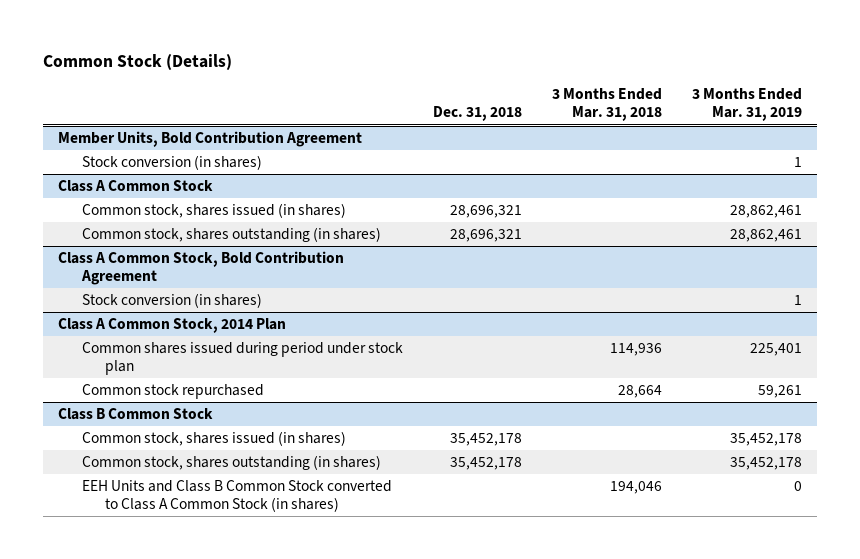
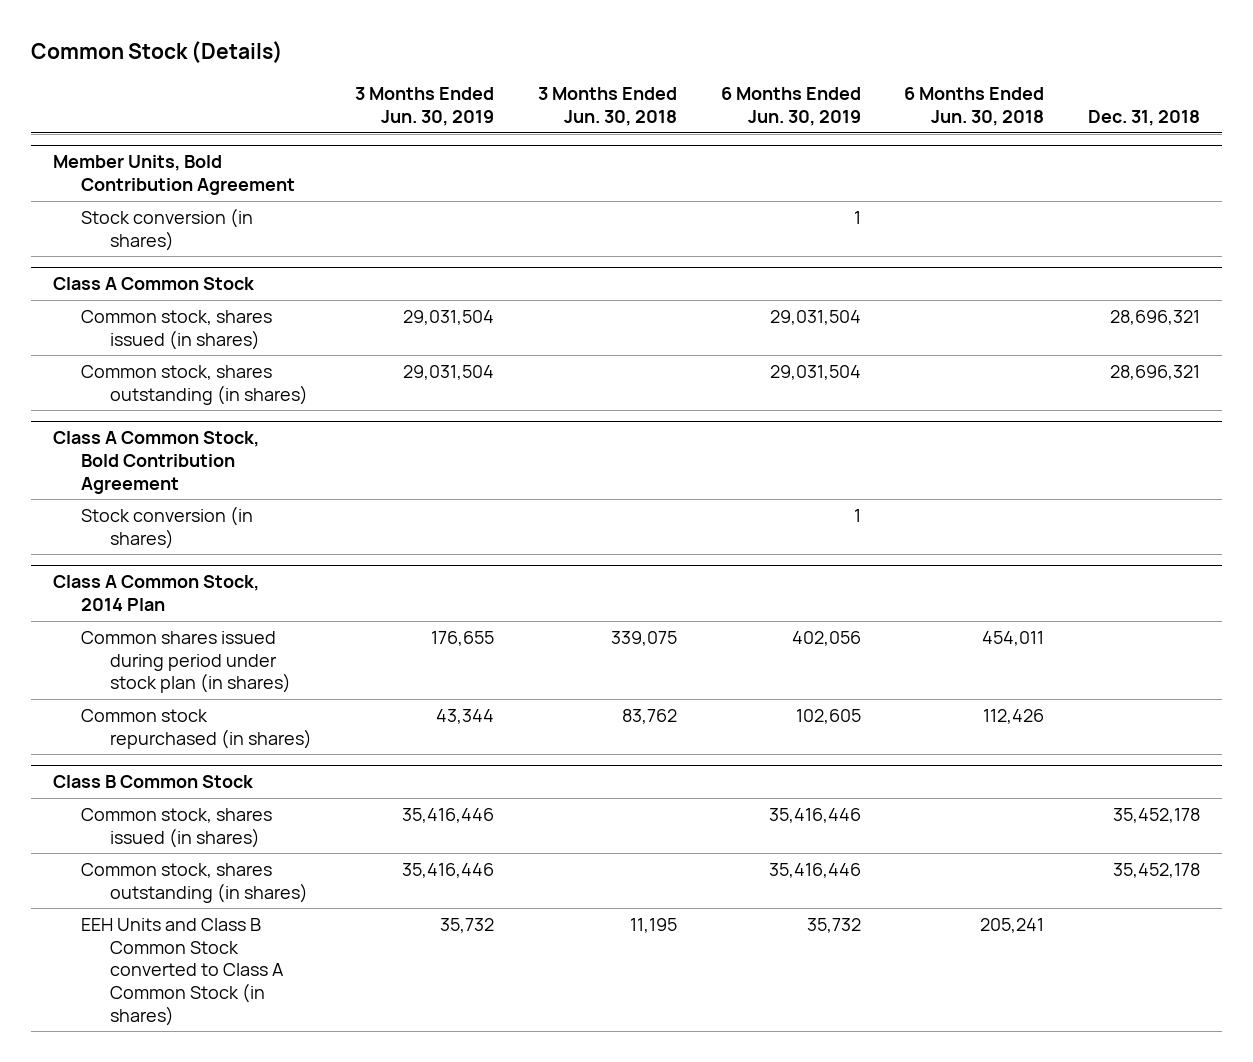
[551,88,662,122] 3 Months Ended Mar. 31, 2018 -> none
[691,88,802,122] 3 Months Ended Mar. 31, 2019 -> none
none -> [355,87,495,126] 3 Months Ended Jun. 30, 2019
none -> [537,87,677,126] 3 Months Ended Jun. 30, 2018
none -> [720,87,861,126] 6 Months Ended Jun. 30, 2019
none -> [904,87,1045,126] 6 Months Ended Jun. 30, 2018
[81,342,403,376] Common shares issued during period under stock plan -> [81,631,291,694] Common shares issued during period under stock plan (in shares)
[81,384,264,400] Common stock repurchased -> [81,709,312,749] Common stock repurchased (in shares)

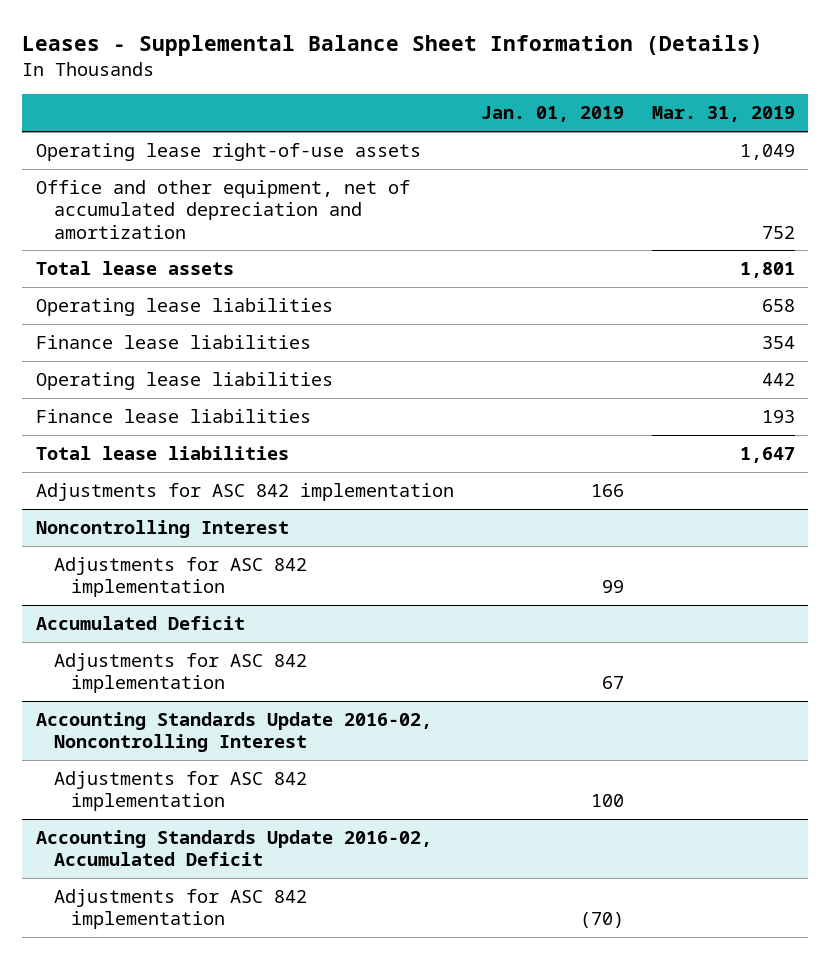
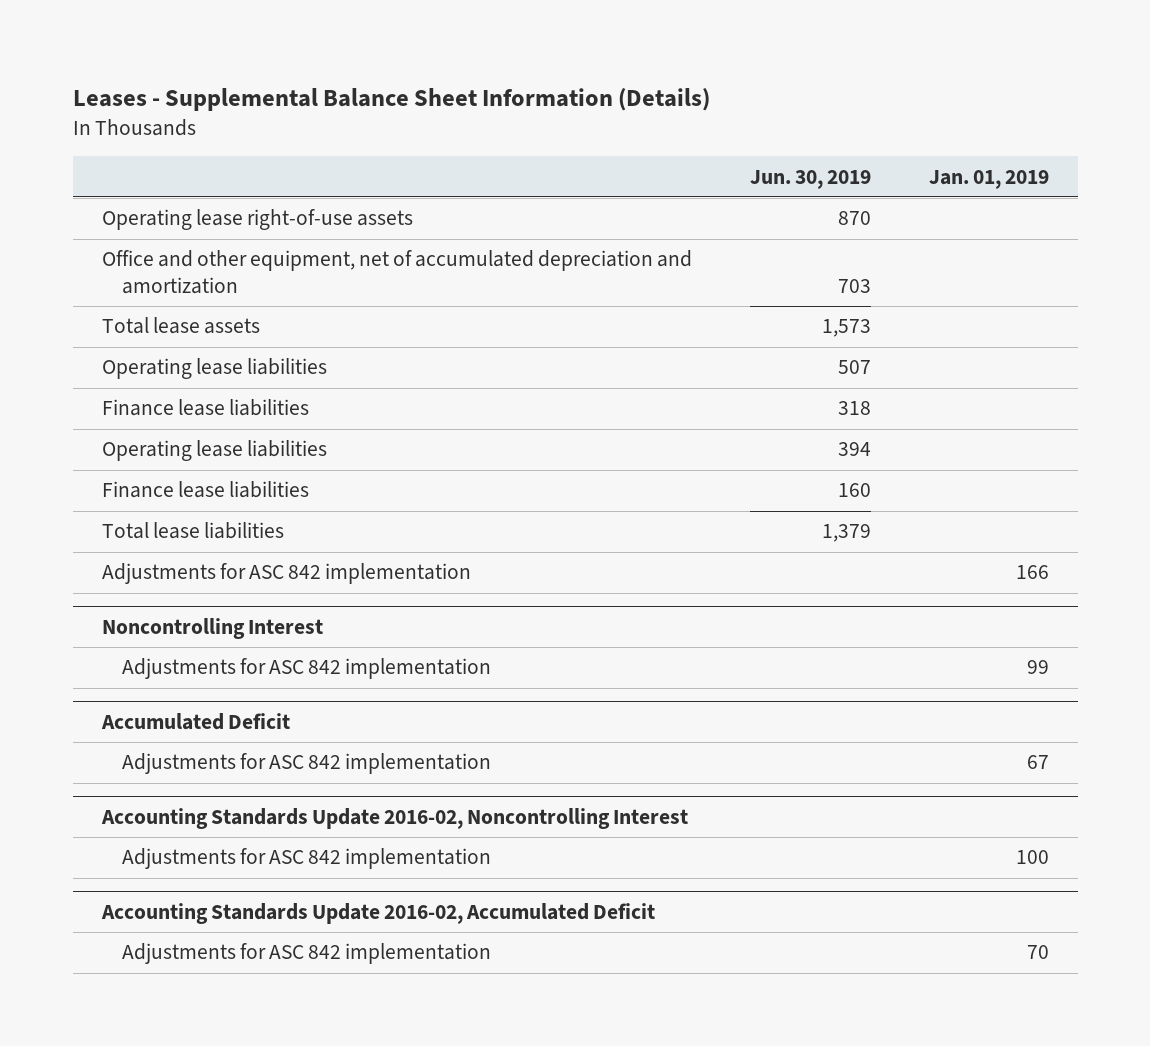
[651,106,795,123] Mar. 31, 2019 -> none
none -> [749,169,871,189] Jun. 30, 2019
[580,912,625,929] (70) -> [1026,945,1049,960] 70

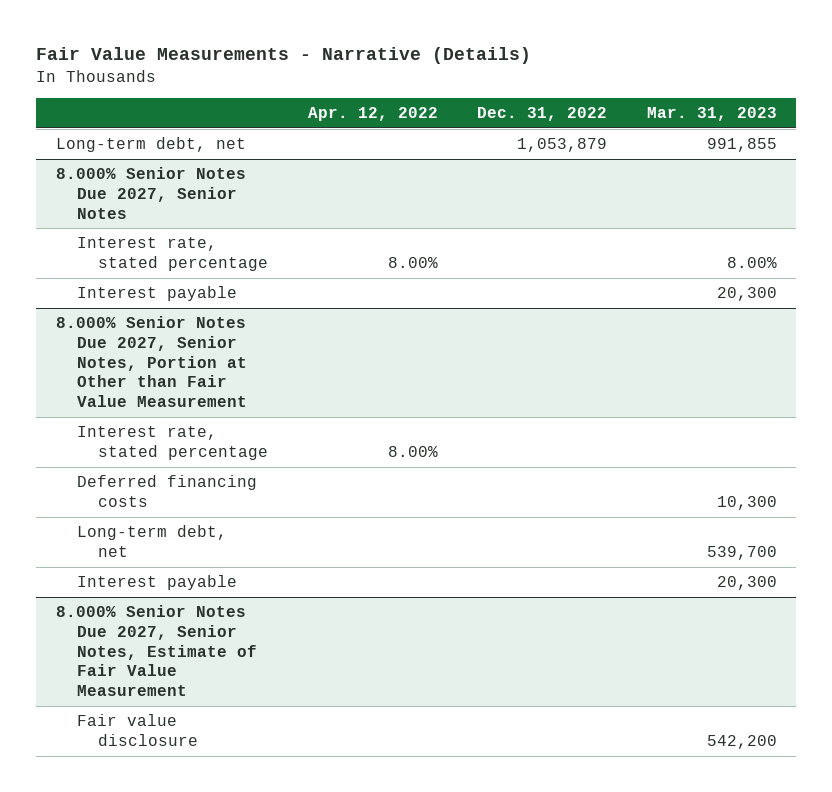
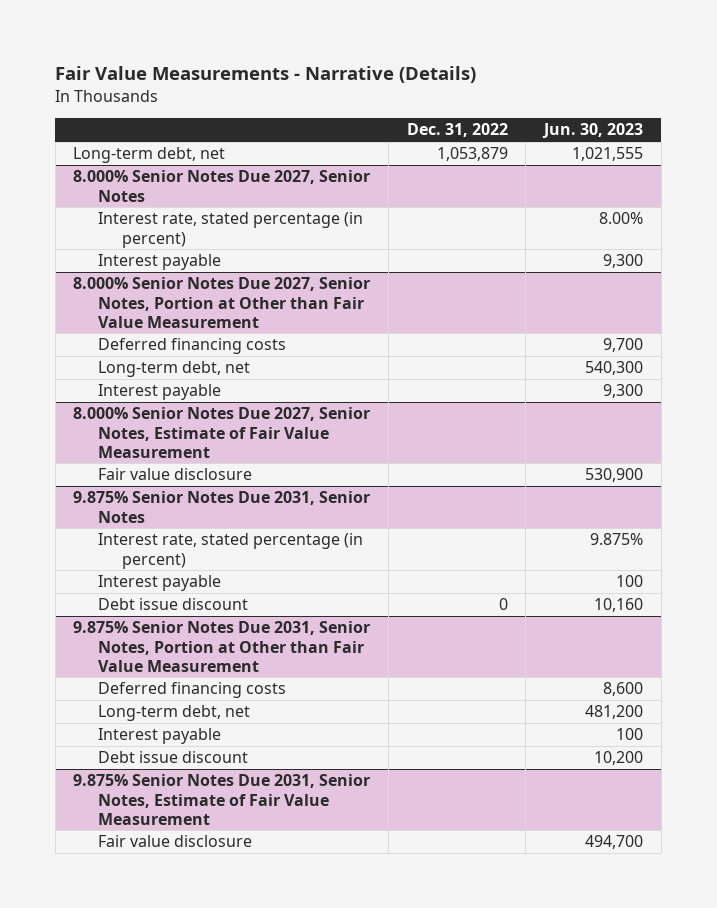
[307,106,438,121] Apr. 12, 2022 -> none
[646,106,777,121] Mar. 31, 2023 -> none
none -> [542,123,644,139] Jun. 30, 2023
[76,237,269,271] Interest rate, stated percentage -> [97,212,363,248] Interest rate, stated percentage (in percent)
[76,426,269,460] Interest rate, stated percentage -> none
none -> [73,491,371,523] 9.875% Senior Notes Due 2031, Senior Notes
none -> [97,533,363,569] Interest rate, stated percentage (in percent)
none -> [97,575,221,592] Interest payable
none -> [97,598,248,611] Debt issue discount
none -> [73,621,371,672] 9.875% Senior Notes Due 2031, Senior Notes, Portion at Other than Fair Value Measurement
none -> [97,682,286,699] Deferred financing costs
none -> [97,705,250,722] Long-term debt, net
none -> [97,728,221,745] Interest payable
none -> [97,751,248,764] Debt issue discount
none -> [73,774,371,825] 9.875% Senior Notes Due 2031, Senior Notes, Estimate of Fair Value Measurement
none -> [97,835,252,848] Fair value disclosure

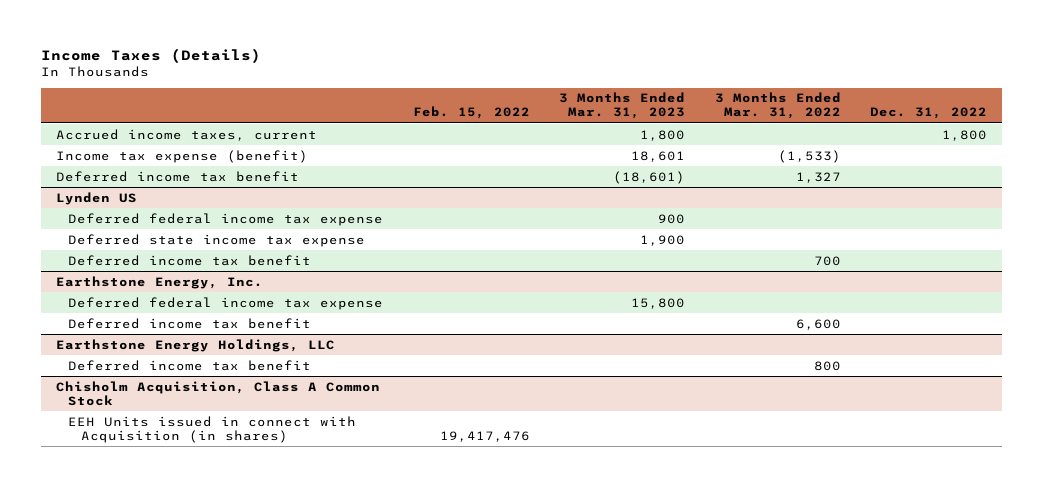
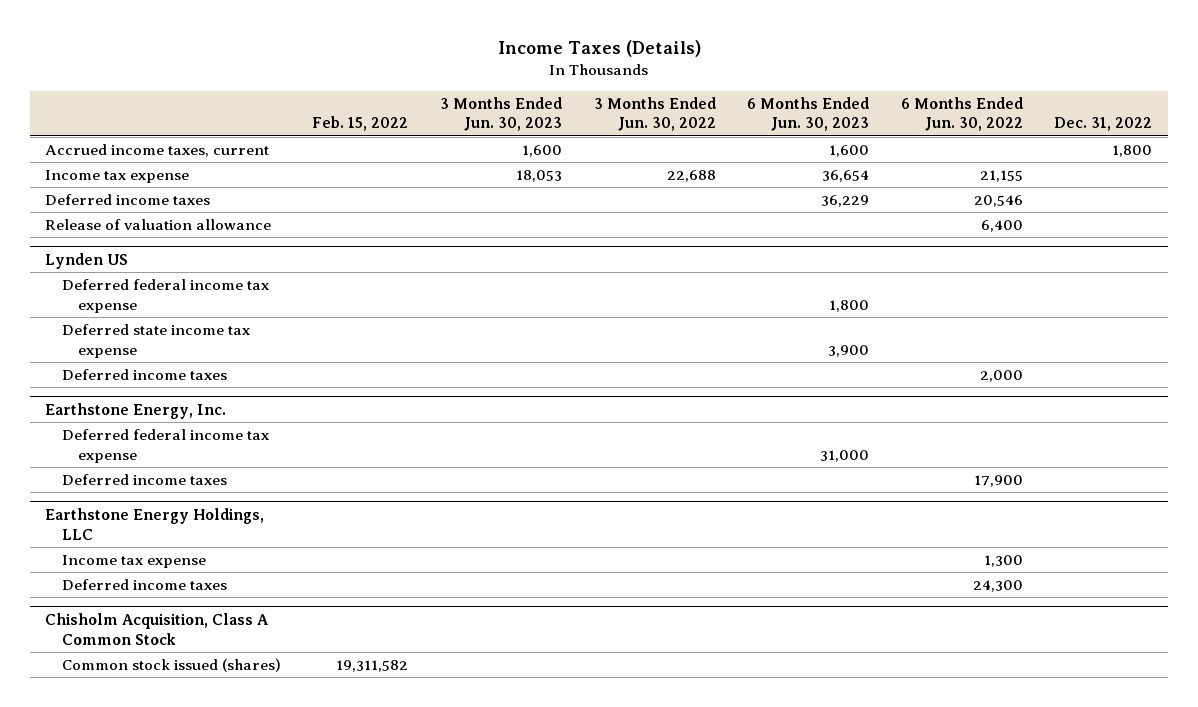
[559,92,686,120] 3 Months Ended Mar. 31, 2023 -> none
[714,92,841,120] 3 Months Ended Mar. 31, 2022 -> none
none -> [439,96,562,132] 3 Months Ended Jun. 30, 2023
none -> [593,96,716,132] 3 Months Ended Jun. 30, 2022
none -> [747,96,870,132] 6 Months Ended Jun. 30, 2023
none -> [900,96,1023,132] 6 Months Ended Jun. 30, 2022
[56,149,309,163] Income tax expense (benefit) -> [45,170,190,184] Income tax expense
[56,170,300,182] Deferred income tax benefit -> [45,194,211,206] Deferred income taxes
none -> [45,219,272,231] Release of valuation allowance
[68,254,312,266] Deferred income tax benefit -> [61,369,227,381] Deferred income taxes
[68,317,312,329] Deferred income tax benefit -> [61,474,227,486] Deferred income taxes
none -> [61,555,206,569] Income tax expense
[68,359,312,371] Deferred income tax benefit -> [61,579,227,591] Deferred income taxes
[68,415,357,443] EEH Units issued in connect with Acquisition (in shares) -> none
none -> [61,658,281,673] Common stock issued (shares)

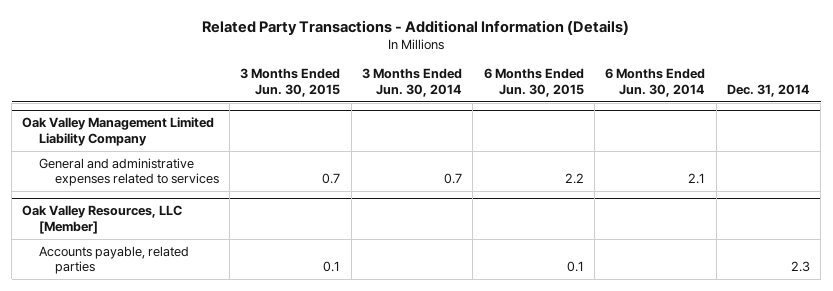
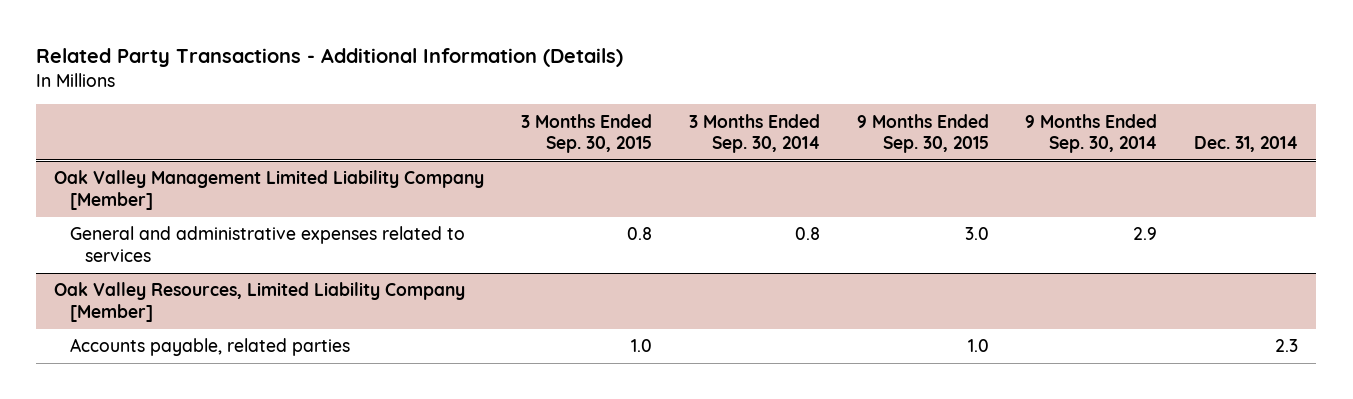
[240,68,341,98] 3 Months Ended Jun. 30, 2015 -> none
[362,68,463,98] 3 Months Ended Jun. 30, 2014 -> none
[483,68,584,98] 6 Months Ended Jun. 30, 2015 -> none
[605,68,706,98] 6 Months Ended Jun. 30, 2014 -> none
none -> [521,113,653,153] 3 Months Ended Sep. 30, 2015
none -> [688,113,820,153] 3 Months Ended Sep. 30, 2014
none -> [856,113,989,153] 9 Months Ended Sep. 30, 2015
none -> [1025,113,1158,153] 9 Months Ended Sep. 30, 2014
[22,117,215,147] Oak Valley Management Limited Liability Company -> [54,170,485,210] Oak Valley Management Limited Liability Company [Member]
[22,205,183,235] Oak Valley Resources, LLC [Member] -> [54,282,466,322] Oak Valley Resources, Limited Liability Company [Member]

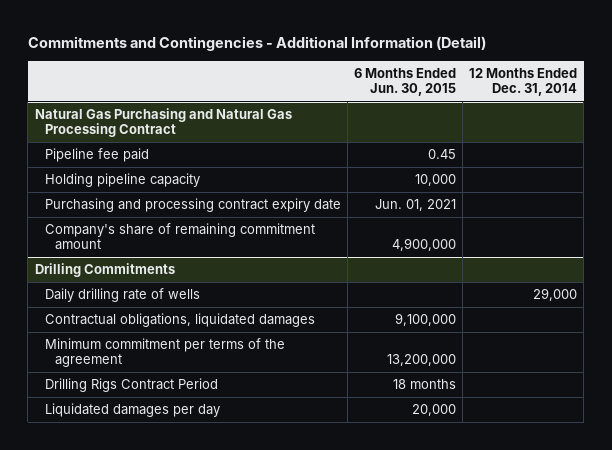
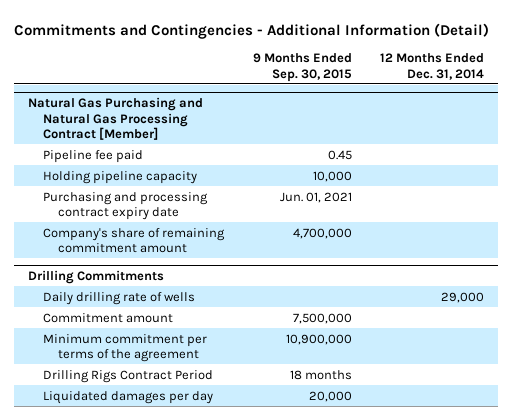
[353,67,456,96] 6 Months Ended Jun. 30, 2015 -> none
none -> [252,53,352,82] 9 Months Ended Sep. 30, 2015
[34,108,292,138] Natural Gas Purchasing and Natural Gas Processing Contract -> [28,97,204,140] Natural Gas Purchasing and Natural Gas Processing Contract [Member]
[44,313,315,328] Contractual obligations, liquidated damages -> [43,312,174,323] Commitment amount

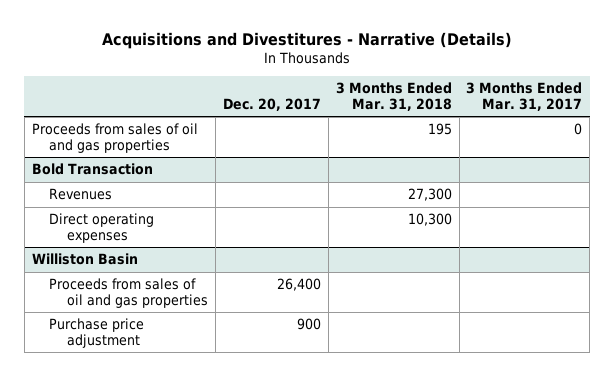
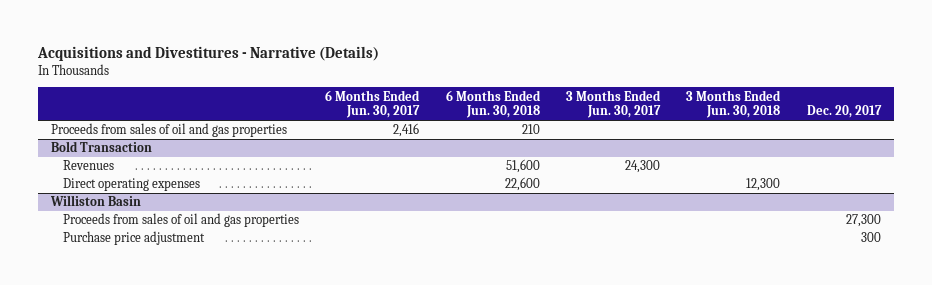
[335,82,452,111] 3 Months Ended Mar. 31, 2018 -> none
[466,82,583,111] 3 Months Ended Mar. 31, 2017 -> none
none -> [325,89,421,119] 6 Months Ended Jun. 30, 2017
none -> [445,89,541,119] 6 Months Ended Jun. 30, 2018
none -> [566,89,662,119] 3 Months Ended Jun. 30, 2017
none -> [686,89,782,119] 3 Months Ended Jun. 30, 2018
[276,278,321,292] 26,400 -> [845,214,881,228] 27,300
[296,318,321,331] 900 -> [860,232,881,243] 300

